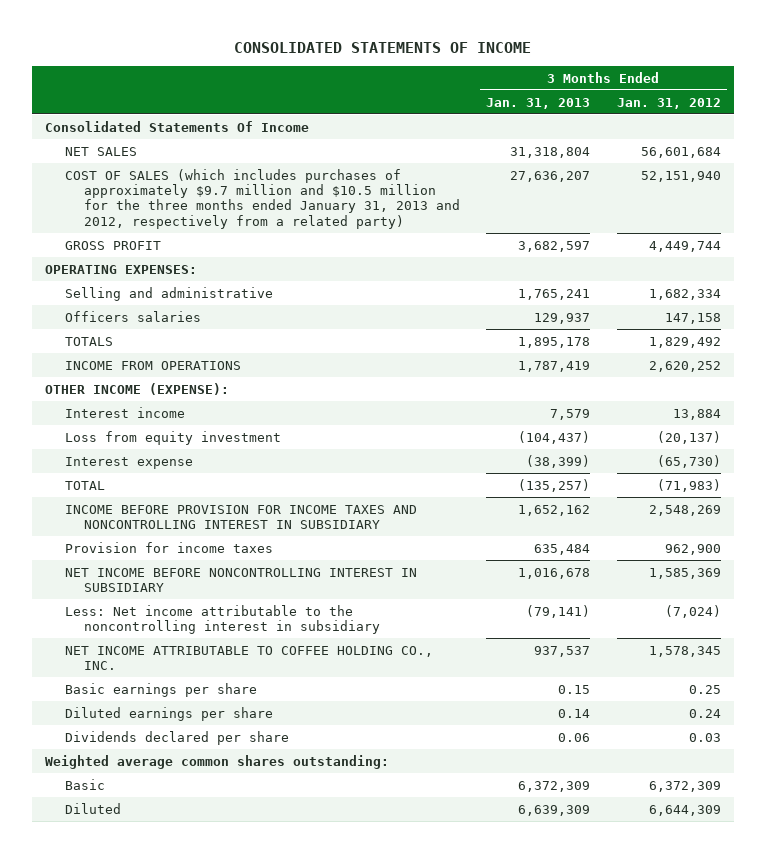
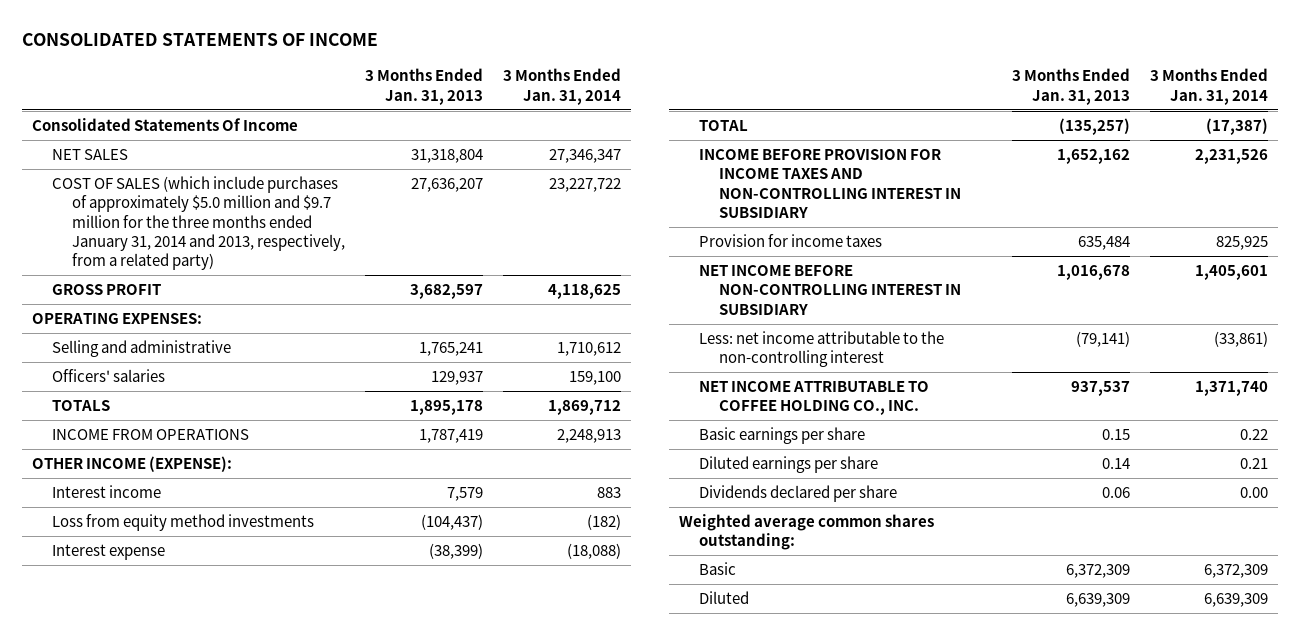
[616,97,721,109] Jan. 31, 2012 -> none
none -> [503,68,622,105] 3 Months Ended Jan. 31, 2014
[64,168,461,229] COST OF SALES (which includes purchases of approximately $9.7 million and $10.5 million for the three months ended January 31, 2013 and 2012, respectively from a related party) -> [52,176,345,271] COST OF SALES (which include purchases of approximately $5.0 million and $9.7 million for the three months ended January 31, 2014 and 2013, respectively, from a related party)
[64,310,201,322] Officers salaries -> [52,369,166,383] Officers' salaries
[64,430,281,445] Loss from equity investment -> [52,514,315,532] Loss from equity method investments
[64,504,417,530] INCOME BEFORE PROVISION FOR INCOME TAXES AND NONCONTROLLING INTEREST IN SUBSIDIARY -> [698,149,961,219] INCOME BEFORE PROVISION FOR INCOME TAXES AND NON-CONTROLLING INTEREST IN SUBSIDIARY
[64,567,417,593] NET INCOME BEFORE NONCONTROLLING INTEREST IN SUBSIDIARY -> [698,265,961,315] NET INCOME BEFORE NON-CONTROLLING INTEREST IN SUBSIDIARY
[64,604,381,635] Less: Net income attributable to the noncontrolling interest in subsidiary -> [698,331,944,368] Less: net income attributable to the non-controlling interest

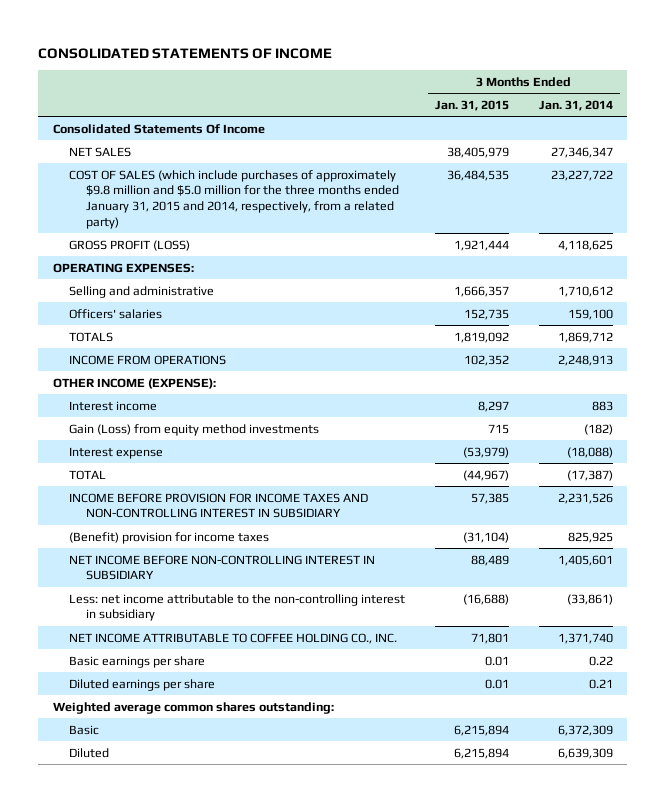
[364,68,483,105] 3 Months Ended Jan. 31, 2013 -> none
none -> [434,99,509,111] Jan. 31, 2015
[52,176,345,271] COST OF SALES (which include purchases of approximately $5.0 million and $9.7 million for the three months ended January 31, 2014 and 2013, respectively, from a related party) -> [69,169,399,229] COST OF SALES (which include purchases of approximately $9.8 million and $5.0 million for the three months ended January 31, 2015 and 2014, respectively, from a related party)
[52,284,162,296] GROSS PROFIT -> [69,239,191,251] GROSS PROFIT (LOSS)
[52,514,315,532] Loss from equity method investments -> [69,423,320,436] Gain (Loss) from equity method investments
[698,234,882,248] Provision for income taxes -> [69,531,270,544] (Benefit) provision for income taxes
[698,331,944,368] Less: net income attributable to the non-controlling interest -> [69,593,406,622] Less: net income attributable to the non-controlling interest in subsidiary
[698,485,897,503] Dividends declared per share -> none

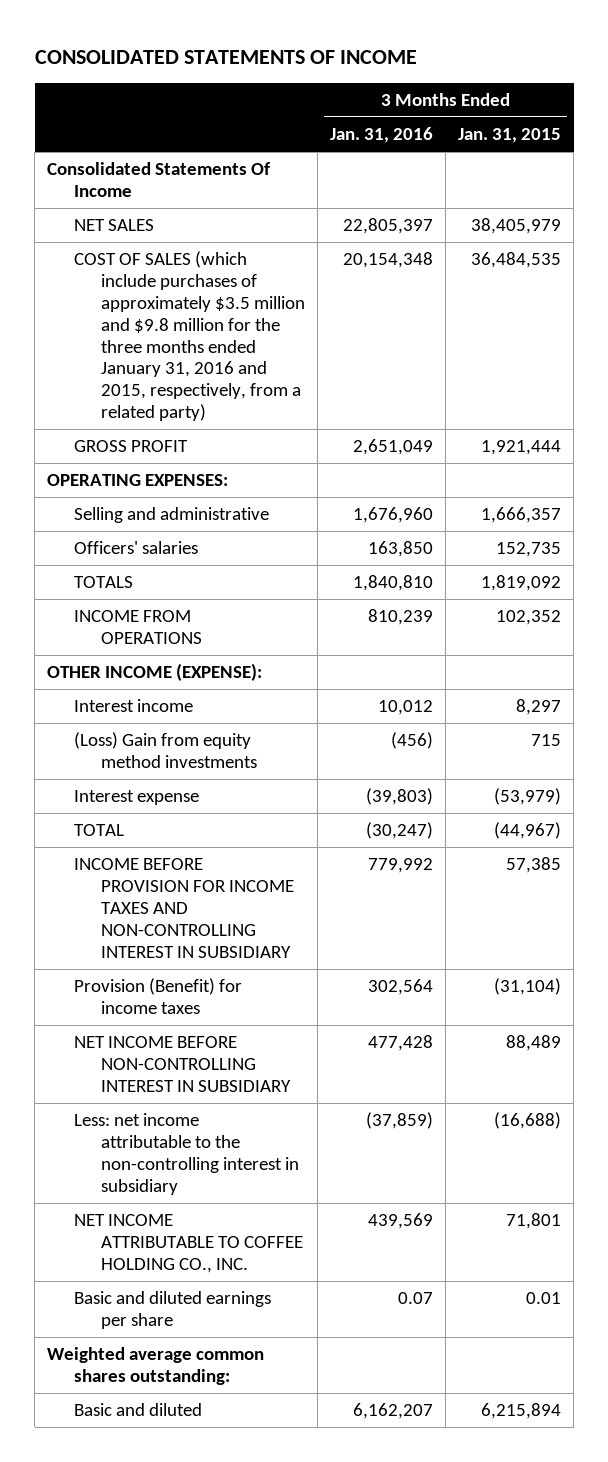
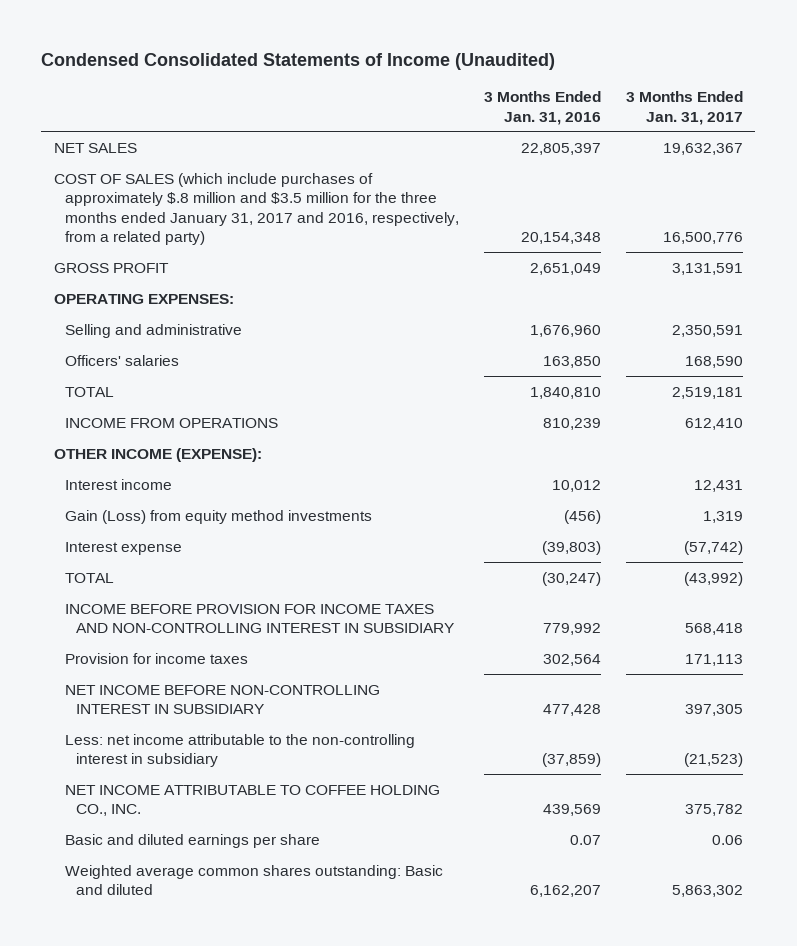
[34,49,417,64] CONSOLIDATED STATEMENTS OF INCOME -> [41,52,556,70] Condensed Consolidated Statements of Income (Unaudited)
[458,128,562,144] Jan. 31, 2015 -> none
none -> [625,90,743,125] 3 Months Ended Jan. 31, 2017
[47,162,271,198] Consolidated Statements Of Income -> none
[74,251,306,421] COST OF SALES (which include purchases of approximately $3.5 million and $9.8 million for the three months ended January 31, 2016 and 2015, respectively, from a related party) -> [53,172,459,246] COST OF SALES (which include purchases of approximately $.8 million and $3.5 million for the three months ended January 31, 2017 and 2016, respectively, from a related party)
[74,576,134,589] TOTALS -> [64,386,114,397] TOTAL
[74,732,258,769] (Loss) Gain from equity method investments -> [64,509,372,524] Gain (Loss) from equity method investments
[74,978,243,1015] Provision (Benefit) for income taxes -> [64,652,248,664] Provision for income taxes
[47,1347,265,1386] Weighted average common shares outstanding: -> none
[74,1403,203,1417] Basic and diluted -> [64,864,443,896] Weighted average common shares outstanding: Basic and diluted

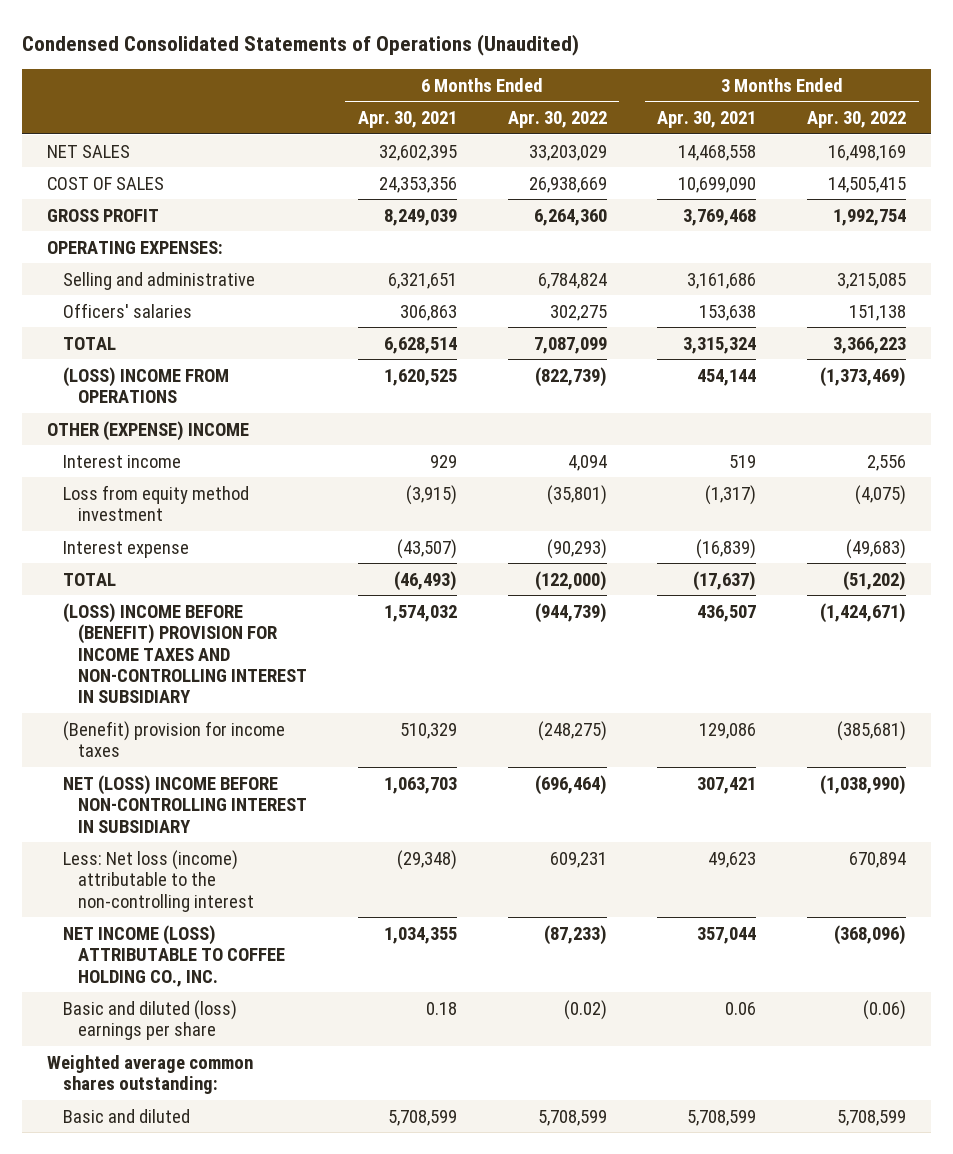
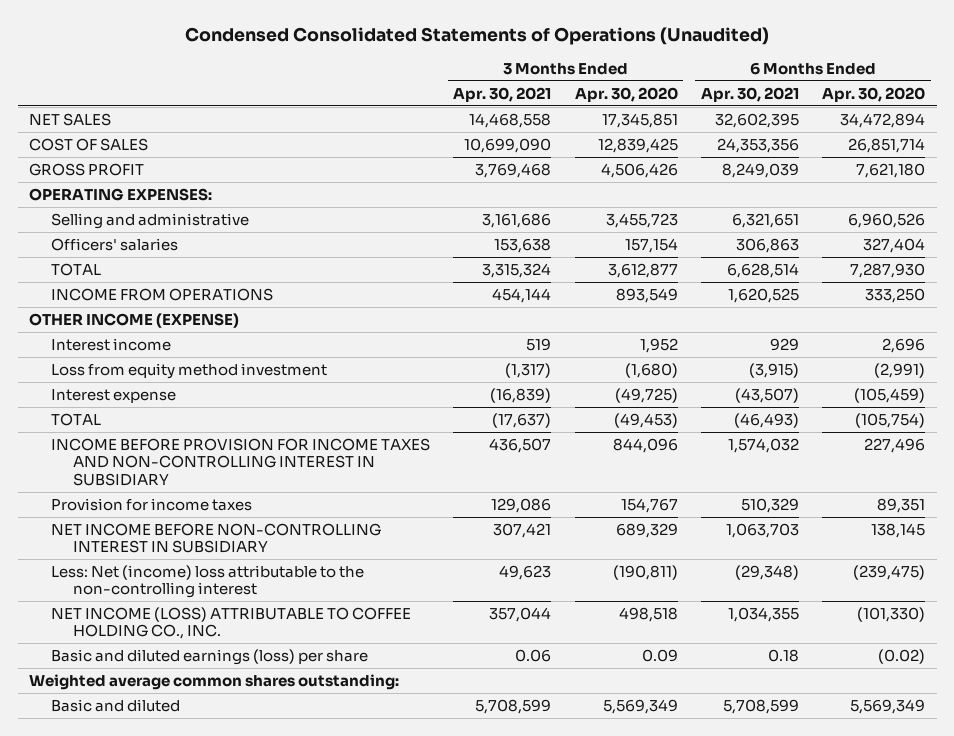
[507,111,607,129] Apr. 30, 2022 -> none
[806,111,906,129] Apr. 30, 2022 -> none
none -> [574,86,678,102] Apr. 30, 2020
none -> [822,86,926,102] Apr. 30, 2020
[62,366,229,404] (LOSS) INCOME FROM OPERATIONS -> [51,287,274,301] INCOME FROM OPERATIONS
[47,420,250,441] OTHER (EXPENSE) INCOME -> [29,312,240,328] OTHER INCOME (EXPENSE)
[62,602,308,704] (LOSS) INCOME BEFORE (BENEFIT) PROVISION FOR INCOME TAXES AND NON-CONTROLLING INTEREST IN SUBSIDIARY -> [51,437,431,487] INCOME BEFORE PROVISION FOR INCOME TAXES AND NON-CONTROLLING INTEREST IN SUBSIDIARY
[62,720,285,758] (Benefit) provision for income taxes -> [51,497,253,511] Provision for income taxes
[62,774,308,833] NET (LOSS) INCOME BEFORE NON-CONTROLLING INTEREST IN SUBSIDIARY -> [51,522,382,554] NET INCOME BEFORE NON-CONTROLLING INTEREST IN SUBSIDIARY
[62,849,255,912] Less: Net loss (income) attributable to the non-controlling interest -> [51,564,365,599] Less: Net (income) loss attributable to the non-controlling interest
[62,999,237,1041] Basic and diluted (loss) earnings per share -> [51,648,369,665] Basic and diluted earnings (loss) per share

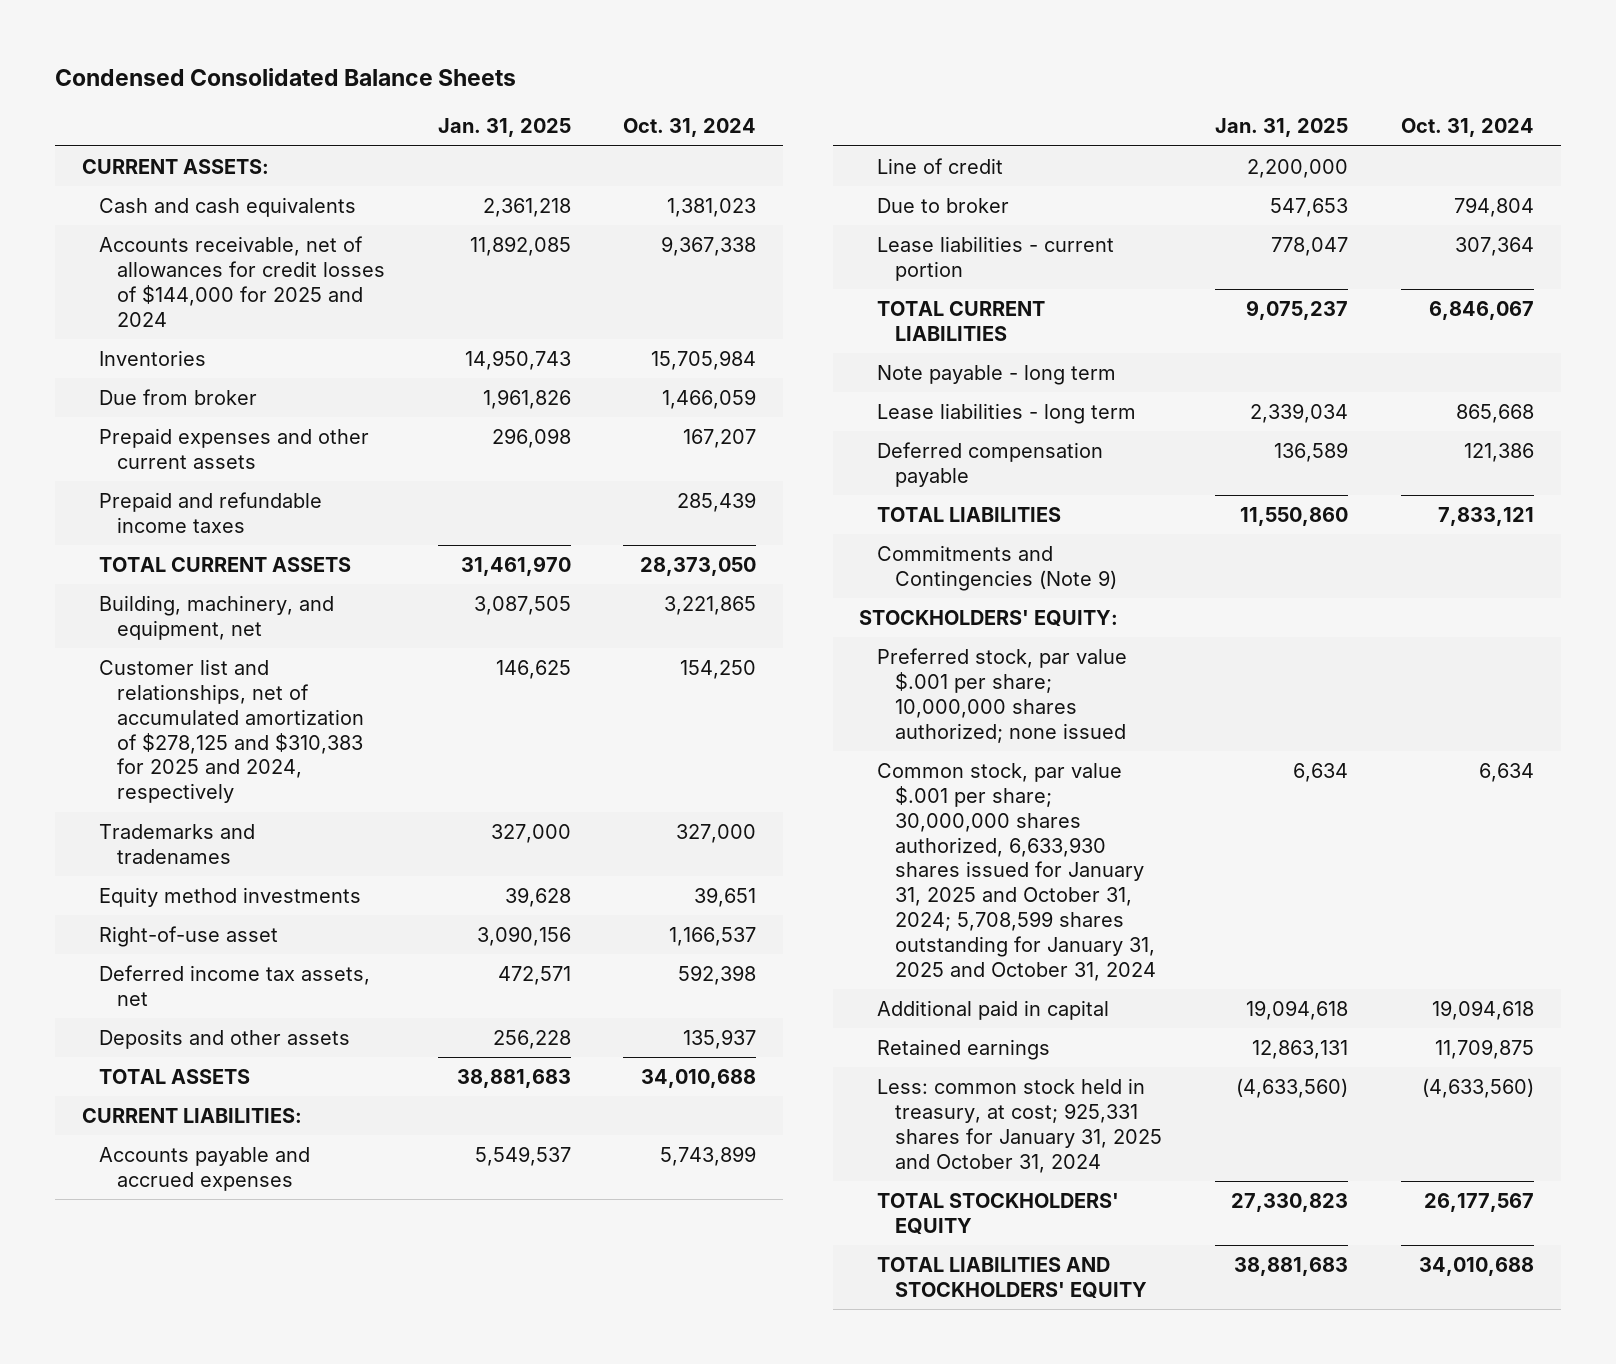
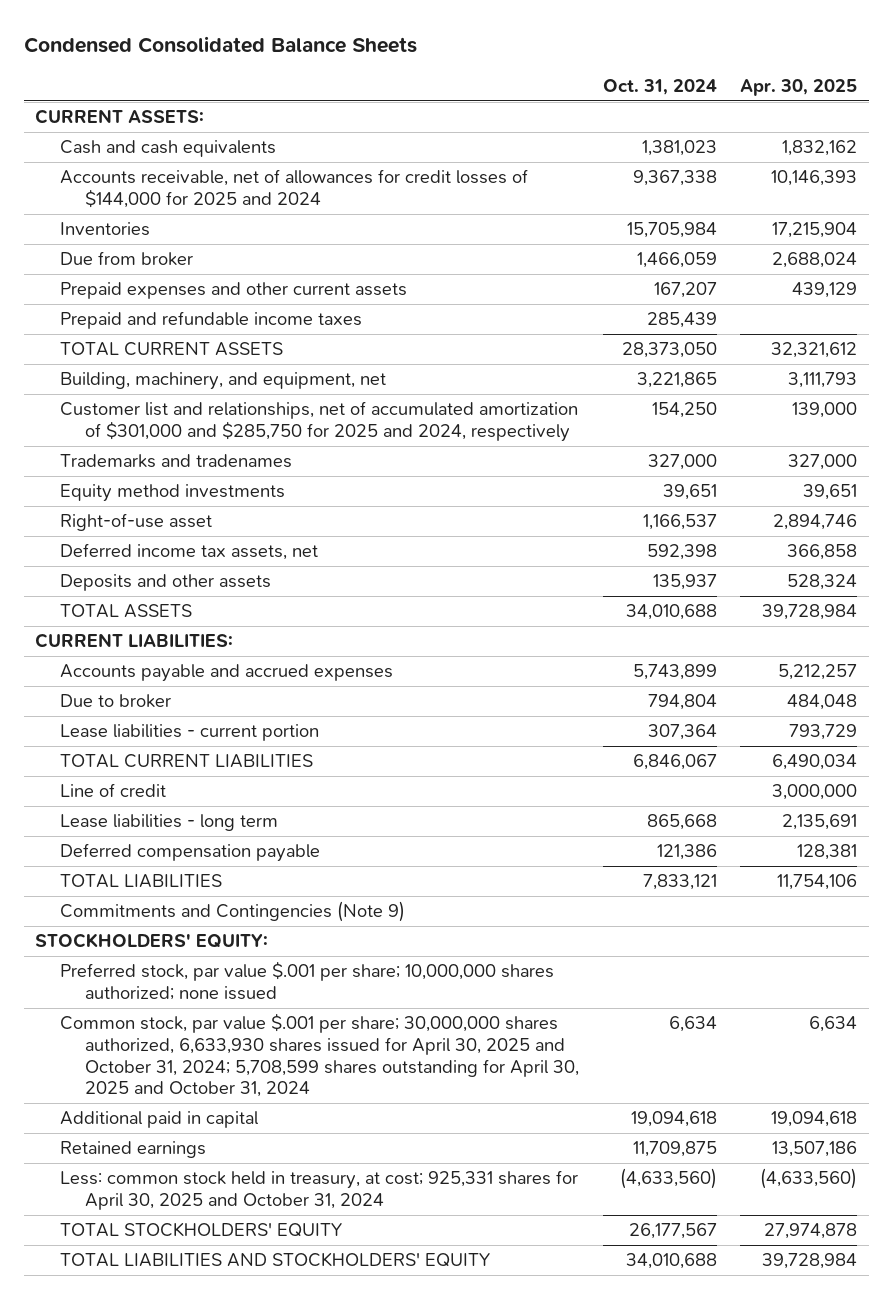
[437,118,571,138] Jan. 31, 2025 -> none
none -> [739,78,857,96] Apr. 30, 2025
[99,658,364,804] Customer list and relationships, net of accumulated amortization of $278,125 and $310,383 for 2025 and 2024, respectively -> [60,401,579,442] Customer list and relationships, net of accumulated amortization of $301,000 and $285,750 for 2025 and 2024, respectively
[877,364,1117,385] Note payable - long term -> none
[877,157,1004,174] Line of credit -> [60,783,167,798] Line of credit
[877,762,1156,982] Common stock, par value $.001 per share; 30,000,000 shares authorized, 6,633,930 shares issued for January 31, 2025 and October 31, 2024; 5,708,599 shares outstanding for January 31, 2025 and October 31, 2024 -> [60,1013,580,1098] Common stock, par value $.001 per share; 30,000,000 shares authorized, 6,633,930 shares issued for April 30, 2025 and October 31, 2024; 5,708,599 shares outstanding for April 30, 2025 and October 31, 2024
[877,1077,1162,1173] Less: common stock held in treasury, at cost; 925,331 shares for January 31, 2025 and October 31, 2024 -> [60,1170,579,1210] Less: common stock held in treasury, at cost; 925,331 shares for April 30, 2025 and October 31, 2024

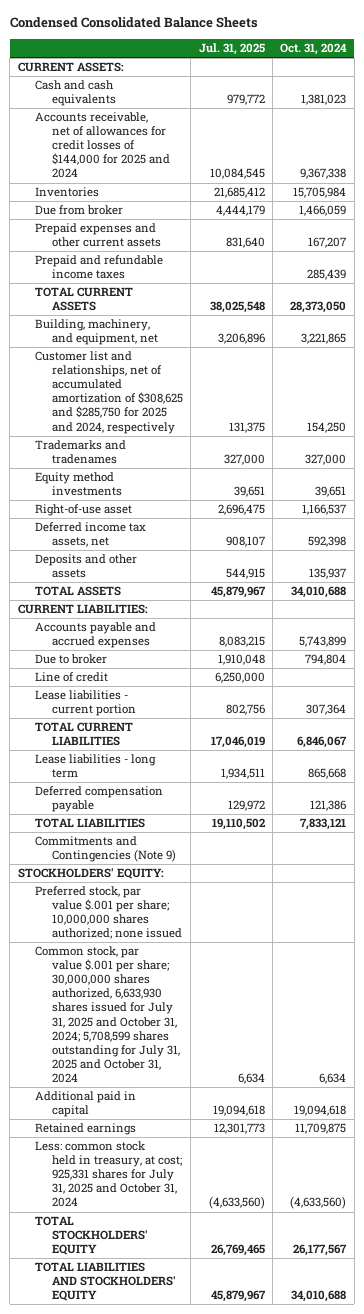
[739,78,857,96] Apr. 30, 2025 -> none
none -> [198,42,265,55] Jul. 31, 2025
[60,401,579,442] Customer list and relationships, net of accumulated amortization of $301,000 and $285,750 for 2025 and 2024, respectively -> [34,351,183,434] Customer list and relationships, net of accumulated amortization of $308,625 and $285,750 for 2025 and 2024, respectively
[60,783,167,798] Line of credit -> [34,672,108,683] Line of credit
[60,1013,580,1098] Common stock, par value $.001 per share; 30,000,000 shares authorized, 6,633,930 shares issued for April 30, 2025 and October 31, 2024; 5,708,599 shares outstanding for April 30, 2025 and October 31, 2024 -> [34,946,180,1083] Common stock, par value $.001 per share; 30,000,000 shares authorized, 6,633,930 shares issued for July 31, 2025 and October 31, 2024; 5,708,599 shares outstanding for July 31, 2025 and October 31, 2024
[60,1170,579,1210] Less: common stock held in treasury, at cost; 925,331 shares for April 30, 2025 and October 31, 2024 -> [34,1141,182,1208] Less: common stock held in treasury, at cost; 925,331 shares for July 31, 2025 and October 31, 2024

